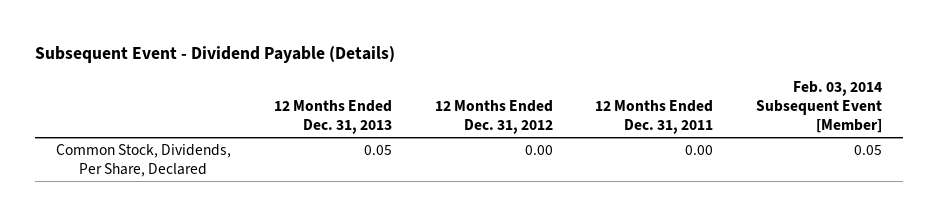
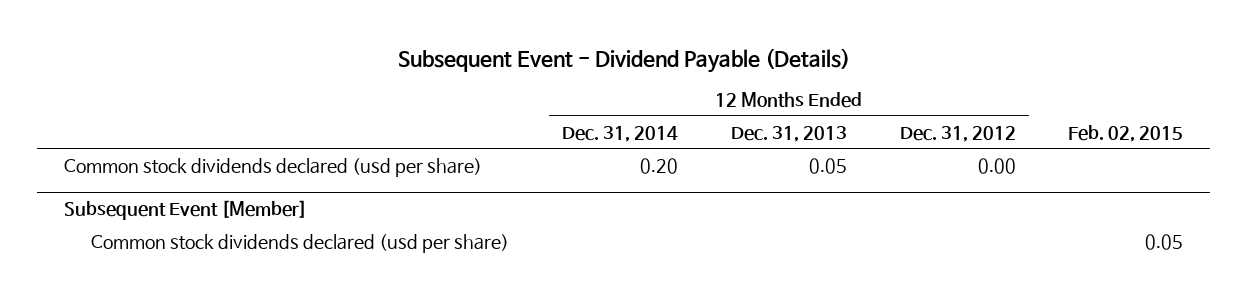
[595,99,714,135] 12 Months Ended Dec. 31, 2011 -> none
[755,80,882,134] Feb. 03, 2014 Subsequent Event [Member] -> none
none -> [561,125,678,142] Dec. 31, 2014
none -> [1068,124,1184,142] Feb. 02, 2015
[56,144,232,178] Common Stock, Dividends, Per Share, Declared -> [63,157,482,177] Common stock dividends declared (usd per share)
none -> [63,200,307,221] Subsequent Event [Member]
none -> [90,233,509,253] Common stock dividends declared (usd per share)

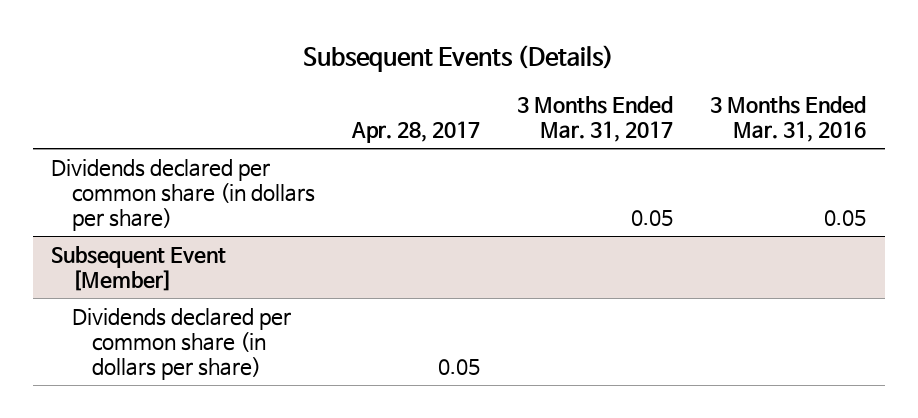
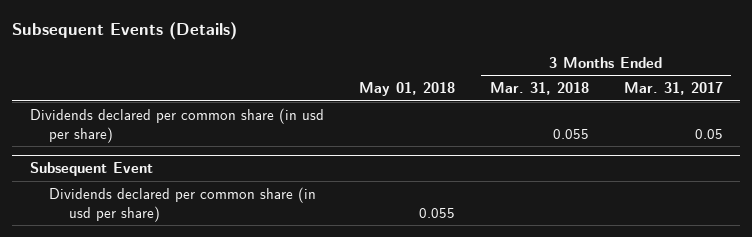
[350,120,480,143] Apr. 28, 2017 -> none
[710,96,867,142] 3 Months Ended Mar. 31, 2016 -> none
none -> [358,82,455,97] May 01, 2018
none -> [489,82,589,96] Mar. 31, 2018
[51,159,315,231] Dividends declared per common share (in dollars per share) -> [29,107,324,143] Dividends declared per common share (in usd per share)
[51,246,227,291] Subsequent Event [Member] -> [29,162,153,177] Subsequent Event
[71,308,291,380] Dividends declared per common share (in dollars per share) -> [49,186,317,222] Dividends declared per common share (in usd per share)

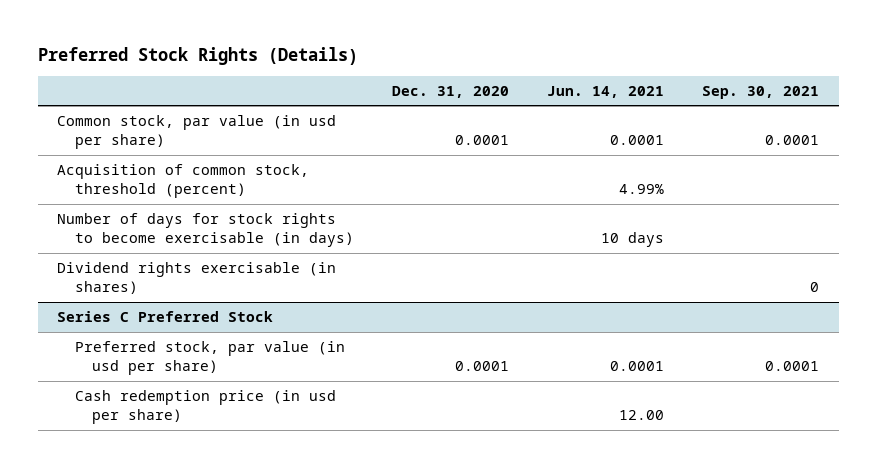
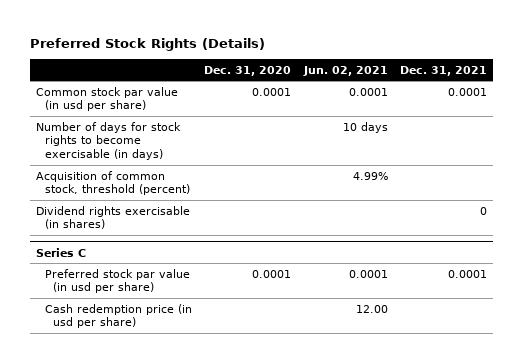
[547,85,665,98] Jun. 14, 2021 -> none
[702,85,820,99] Sep. 30, 2021 -> none
none -> [302,65,388,76] Jun. 02, 2021
none -> [399,65,487,76] Dec. 31, 2021
[57,115,337,150] Common stock, par value (in usd per share) -> [36,86,179,112] Common stock par value (in usd per share)
[57,164,310,199] Acquisition of common stock, threshold (percent) -> [36,170,190,196] Acquisition of common stock, threshold (percent)
[57,311,274,323] Series C Preferred Stock -> [36,247,87,257] Series C
[74,341,345,376] Preferred stock, par value (in usd per share) -> [44,268,190,294] Preferred stock par value (in usd per share)

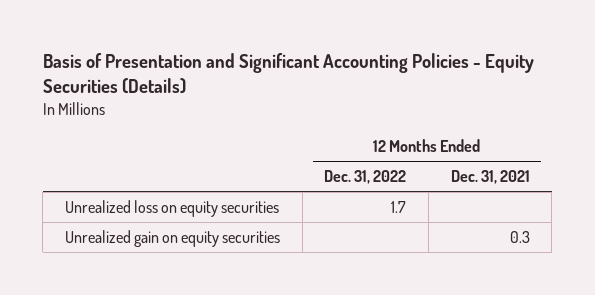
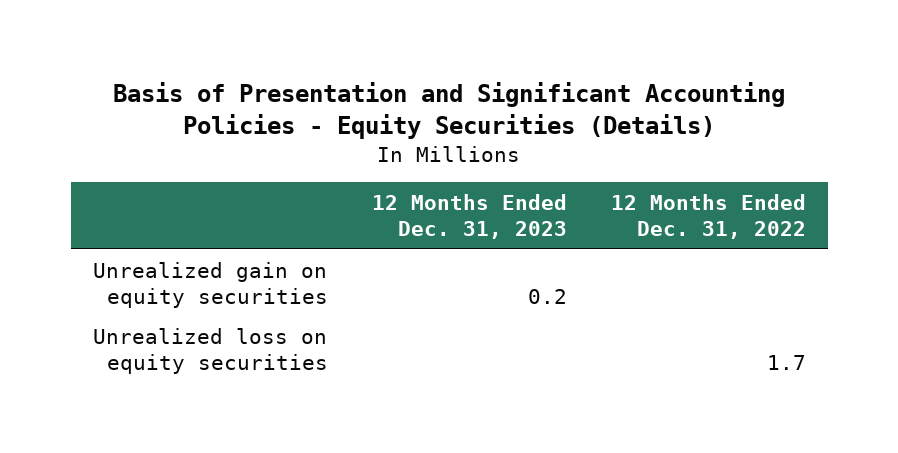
[450,170,530,185] Dec. 31, 2021 -> none
none -> [371,193,567,239] 12 Months Ended Dec. 31, 2023
[65,199,280,217] Unrealized loss on equity securities -> [92,327,329,374] Unrealized loss on equity securities

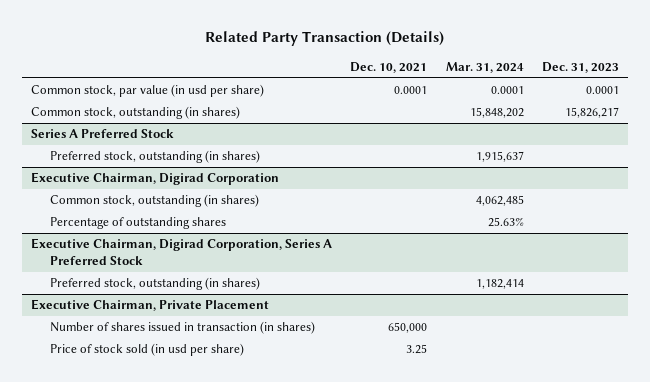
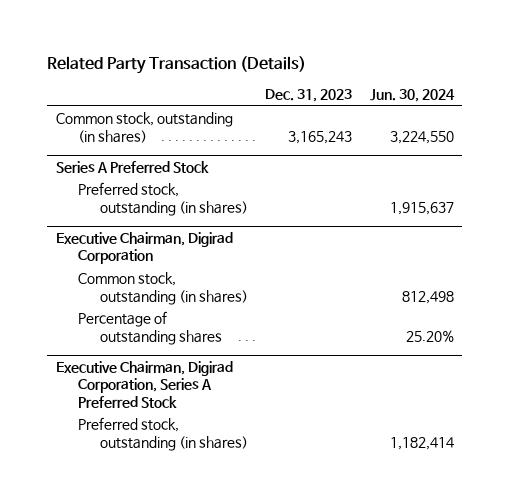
[350,61,428,73] Dec. 10, 2021 -> none
[445,61,524,73] Mar. 31, 2024 -> none
none -> [369,89,455,103] Jun. 30, 2024
[30,84,264,98] Common stock, par value (in usd per share) -> none
[565,107,620,119] 15,826,217 -> [288,130,353,144] 3,165,243
[30,299,269,312] Executive Chairman, Private Placement -> none
[50,321,316,335] Number of shares issued in transaction (in shares) -> none
[50,343,245,357] Price of stock sold (in usd per share) -> none

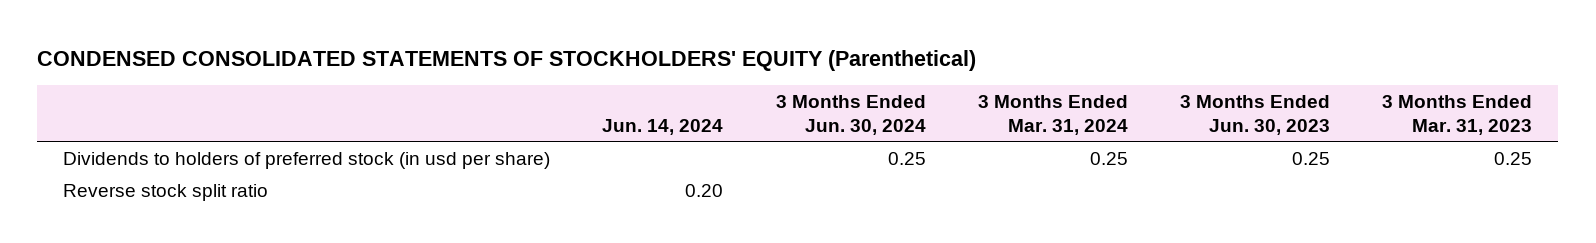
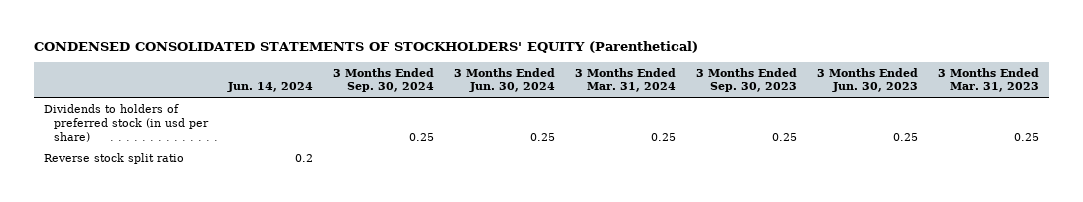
none -> [332,67,434,93] 3 Months Ended Sep. 30, 2024
none -> [695,67,797,93] 3 Months Ended Sep. 30, 2023
[685,183,724,197] 0.20 -> [294,153,313,162] 0.2

